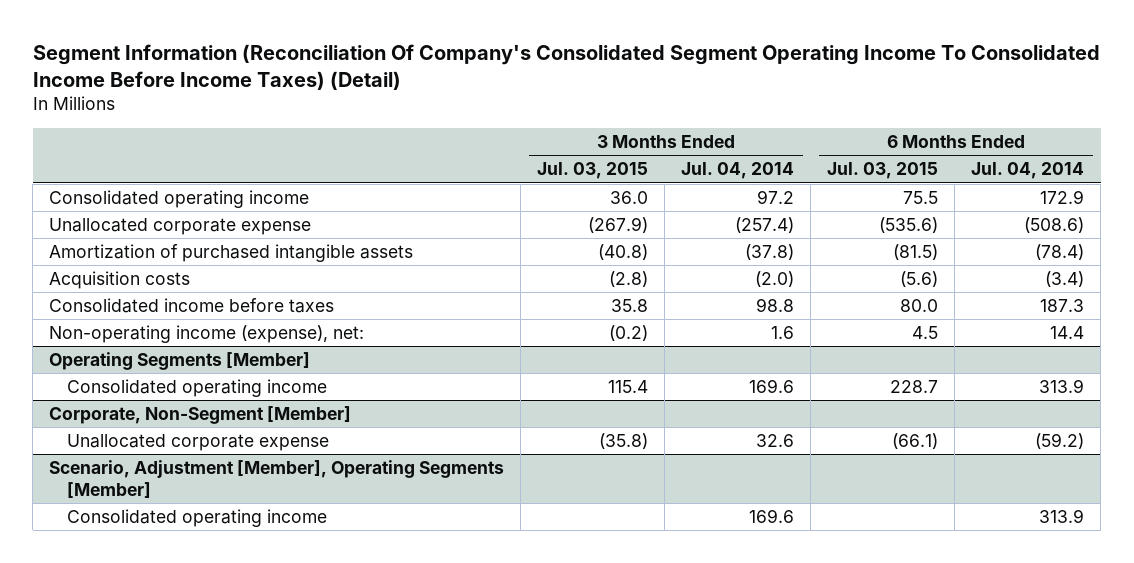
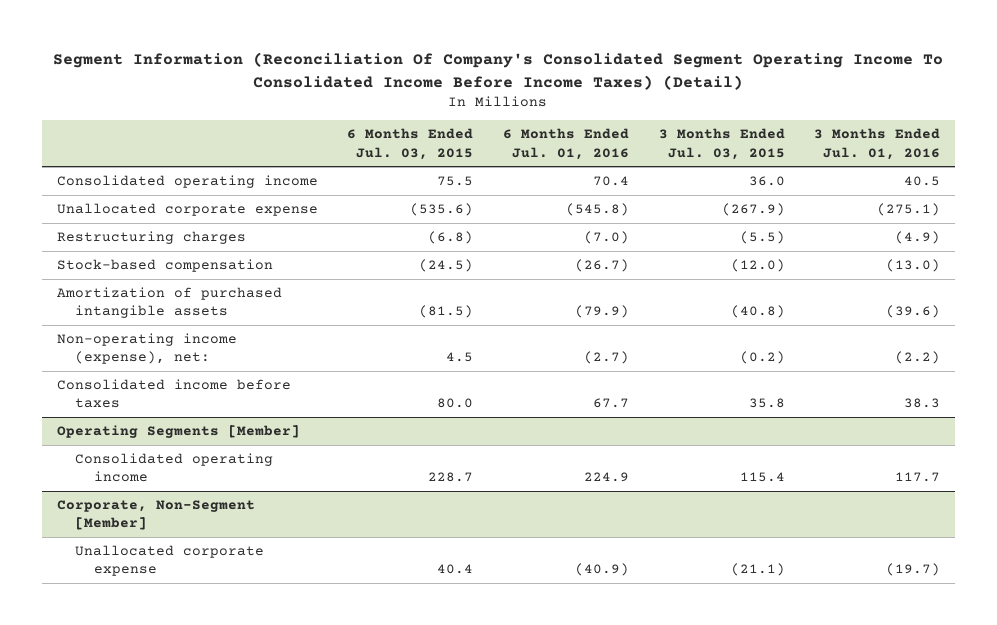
[681,162,795,180] Jul. 04, 2014 -> none
[971,162,1085,180] Jul. 04, 2014 -> none
none -> [502,128,629,160] 6 Months Ended Jul. 01, 2016
none -> [814,128,941,160] 3 Months Ended Jul. 01, 2016
none -> [56,231,246,245] Restructuring charges
none -> [56,259,273,273] Stock-based compensation
[49,271,191,290] Acquisition costs -> none
[49,298,335,314] Consolidated income before taxes -> [56,379,291,409] Consolidated income before taxes
[49,460,505,498] Scenario, Adjustment [Member], Operating Segments [Member] -> none
[67,509,328,528] Consolidated operating income -> none
[599,433,649,450] (35.8) -> [730,563,785,577] (21.1)
[892,433,939,450] (66.1) -> [437,564,474,575] 40.4

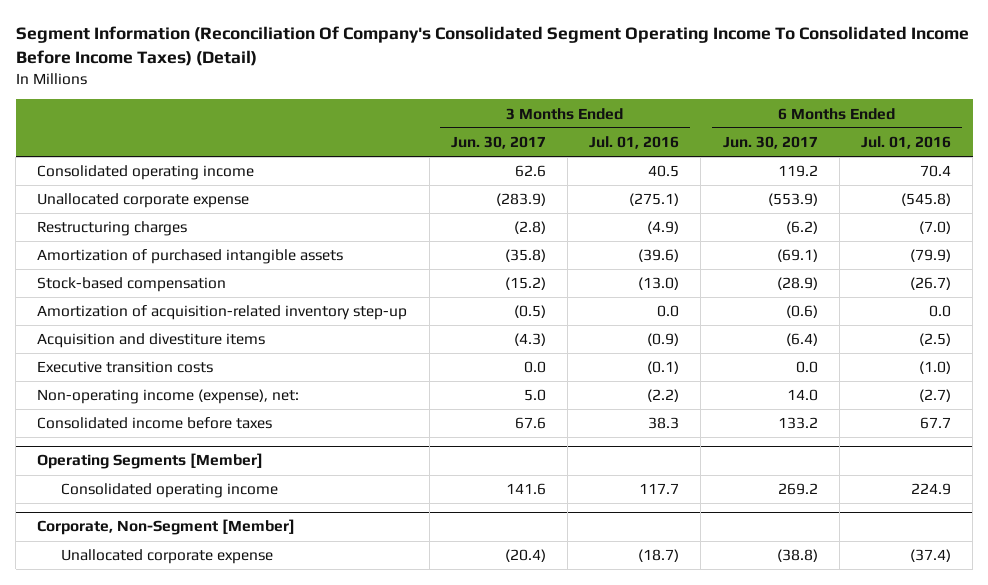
[347,128,474,160] 6 Months Ended Jul. 03, 2015 -> none
[658,128,785,160] 3 Months Ended Jul. 03, 2015 -> none
none -> [450,135,546,149] Jun. 30, 2017
none -> [722,135,818,149] Jun. 30, 2017
[56,259,273,273] Stock-based compensation -> [37,277,227,293] Stock-based compensation
none -> [37,305,408,321] Amortization of acquisition-related inventory step-up
none -> [37,333,266,349] Acquisition and divestiture items
none -> [37,361,214,374] Executive transition costs
[574,563,629,577] (40.9) -> [909,549,951,563] (37.4)
[886,563,941,577] (19.7) -> [638,549,680,563] (18.7)

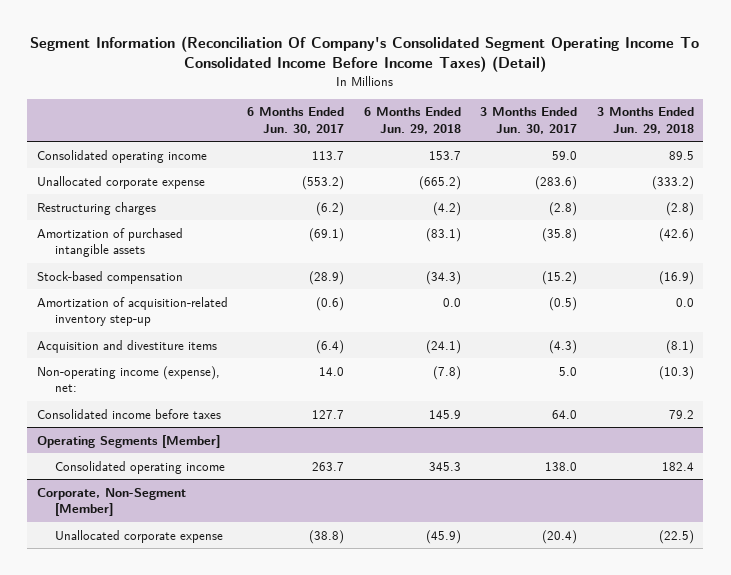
[589,135,680,149] Jul. 01, 2016 -> none
[860,135,951,149] Jul. 01, 2016 -> none
none -> [363,107,461,134] 6 Months Ended Jun. 29, 2018
none -> [596,107,694,134] 3 Months Ended Jun. 29, 2018
[514,165,546,178] 62.6 -> [552,150,578,160] 59.0
[777,165,818,178] 119.2 -> [312,150,345,160] 113.7
[495,193,546,207] (283.9) -> [535,175,578,190] (283.6)
[767,193,818,207] (553.9) -> [302,175,345,190] (553.2)
[37,361,214,374] Executive transition costs -> none
[514,417,546,430] 67.6 -> [552,409,578,419] 64.0
[777,417,818,430] 133.2 -> [312,409,345,419] 127.7
[505,483,546,496] 141.6 -> [545,461,578,471] 138.0
[777,483,818,496] 269.2 -> [312,461,345,471] 263.7

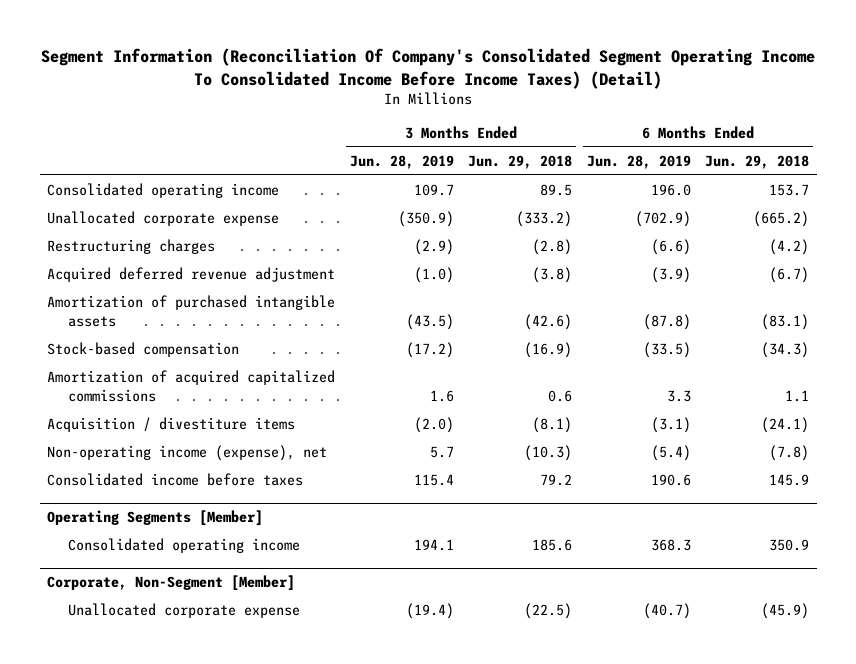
[247,107,345,134] 6 Months Ended Jun. 30, 2017 -> none
[480,107,578,134] 3 Months Ended Jun. 30, 2017 -> none
none -> [349,154,454,169] Jun. 28, 2019
none -> [586,154,691,169] Jun. 28, 2019
none -> [47,267,336,283] Acquired deferred revenue adjustment
[36,296,228,327] Amortization of acquisition-related inventory step-up -> none
none -> [47,370,336,402] Amortization of acquired capitalized commissions
[36,339,217,353] Acquisition and divestiture items -> [47,417,296,433] Acquisition / divestiture items
[36,365,220,393] Non-operating income (expense), net: -> [47,445,328,462] Non-operating income (expense), net
[428,461,461,471] 345.3 -> [769,539,810,552] 350.9
[661,461,694,471] 182.4 -> [532,539,573,552] 185.6

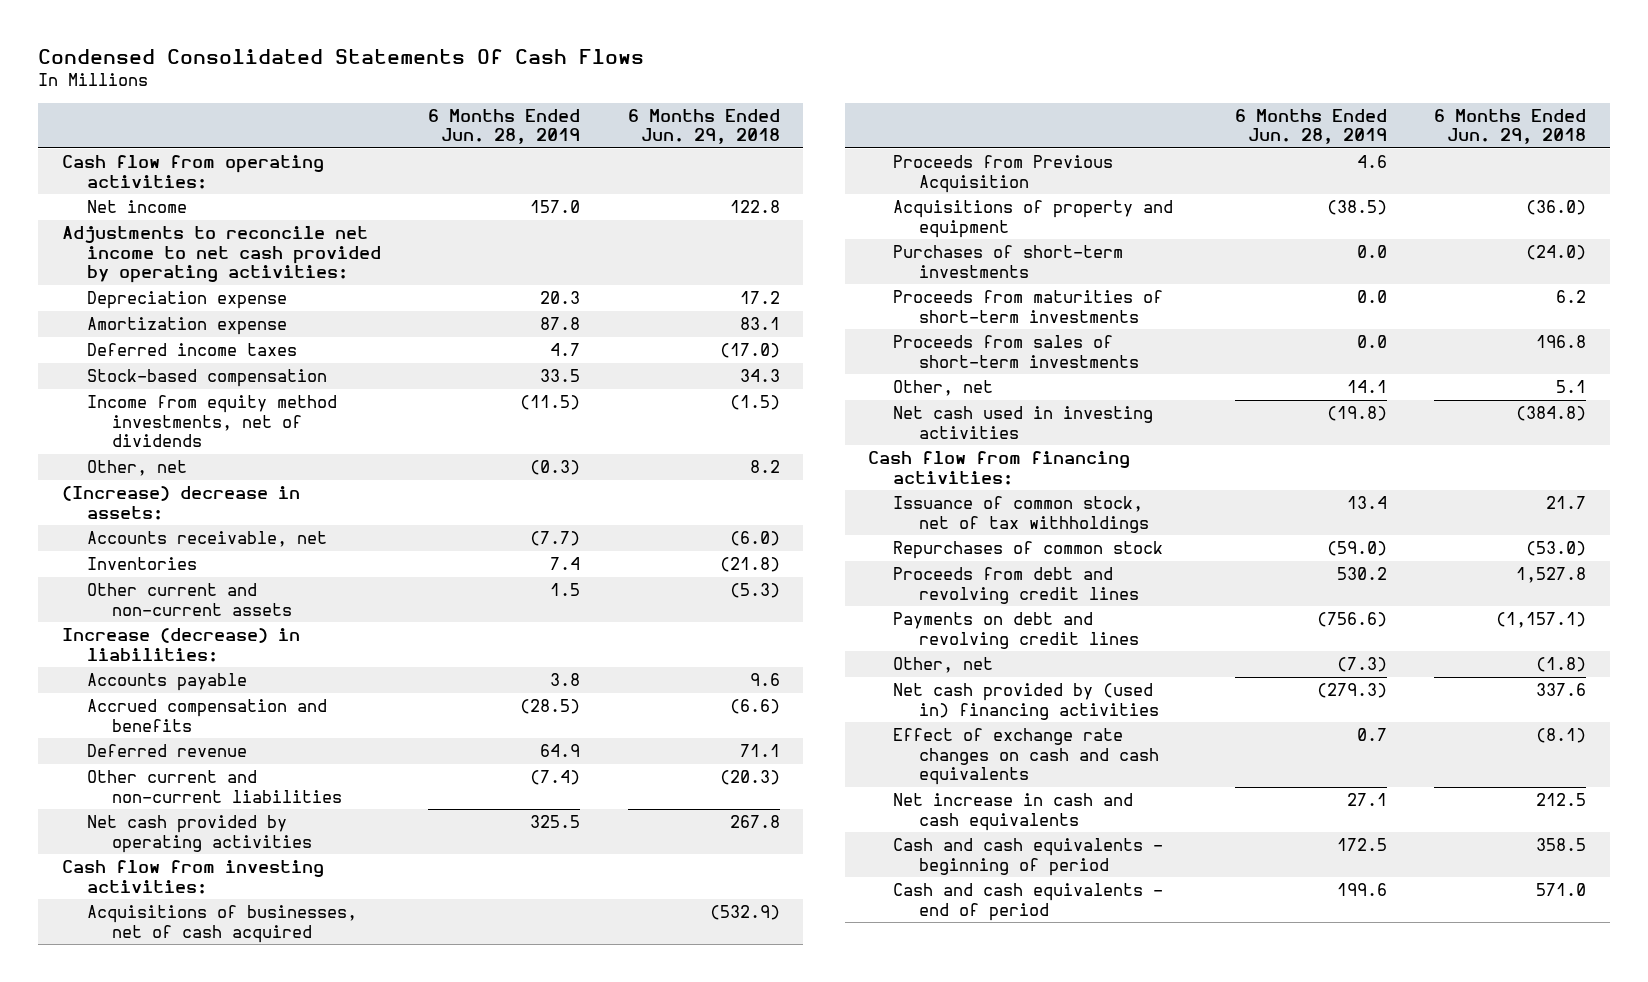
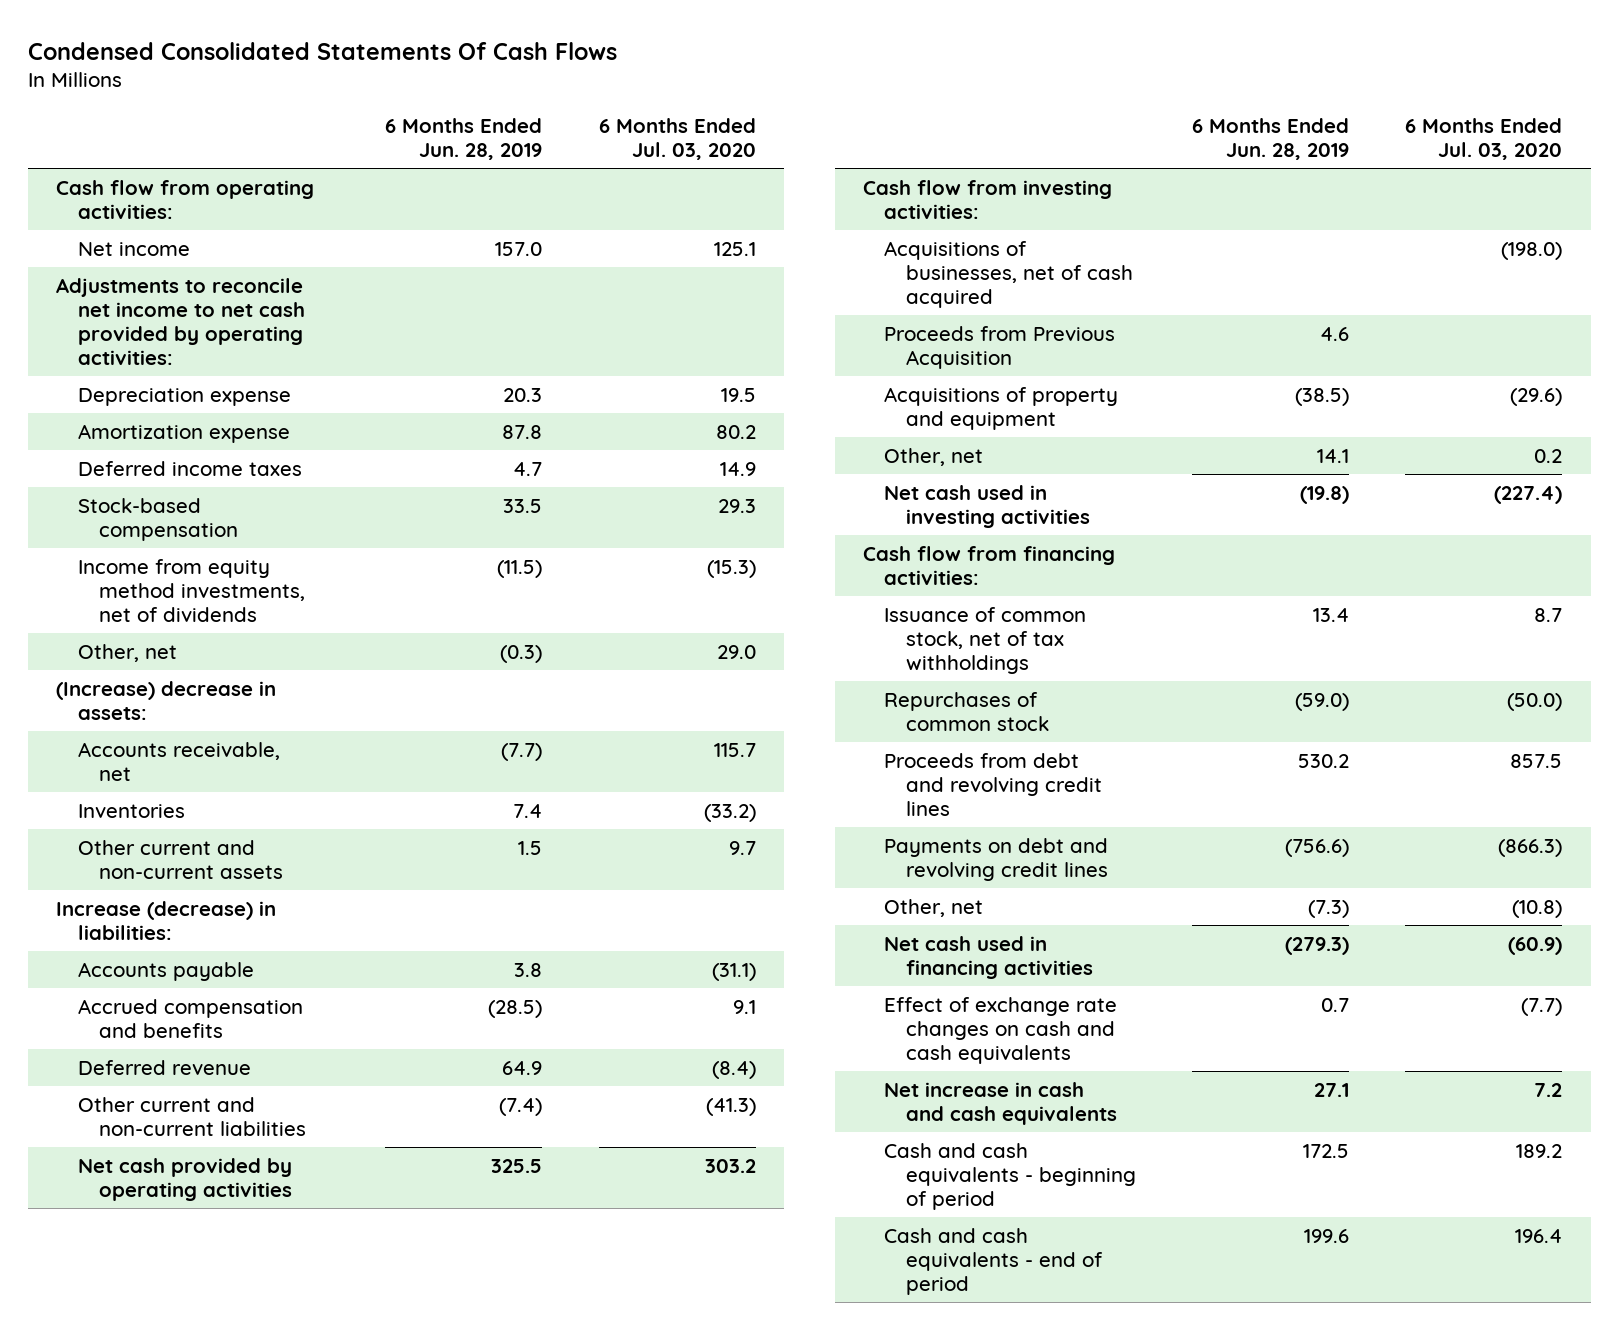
[627,108,780,145] 6 Months Ended Jun. 29, 2018 -> none
none -> [598,118,756,161] 6 Months Ended Jul. 03, 2020
[893,245,1124,278] Purchases of short-term investments -> none
[893,290,1164,323] Proceeds from maturities of short-term investments -> none
[893,335,1139,368] Proceeds from sales of short-term investments -> none
[893,683,1159,720] Net cash provided by (used in) financing activities -> [884,935,1093,979] Net cash used in financing activities

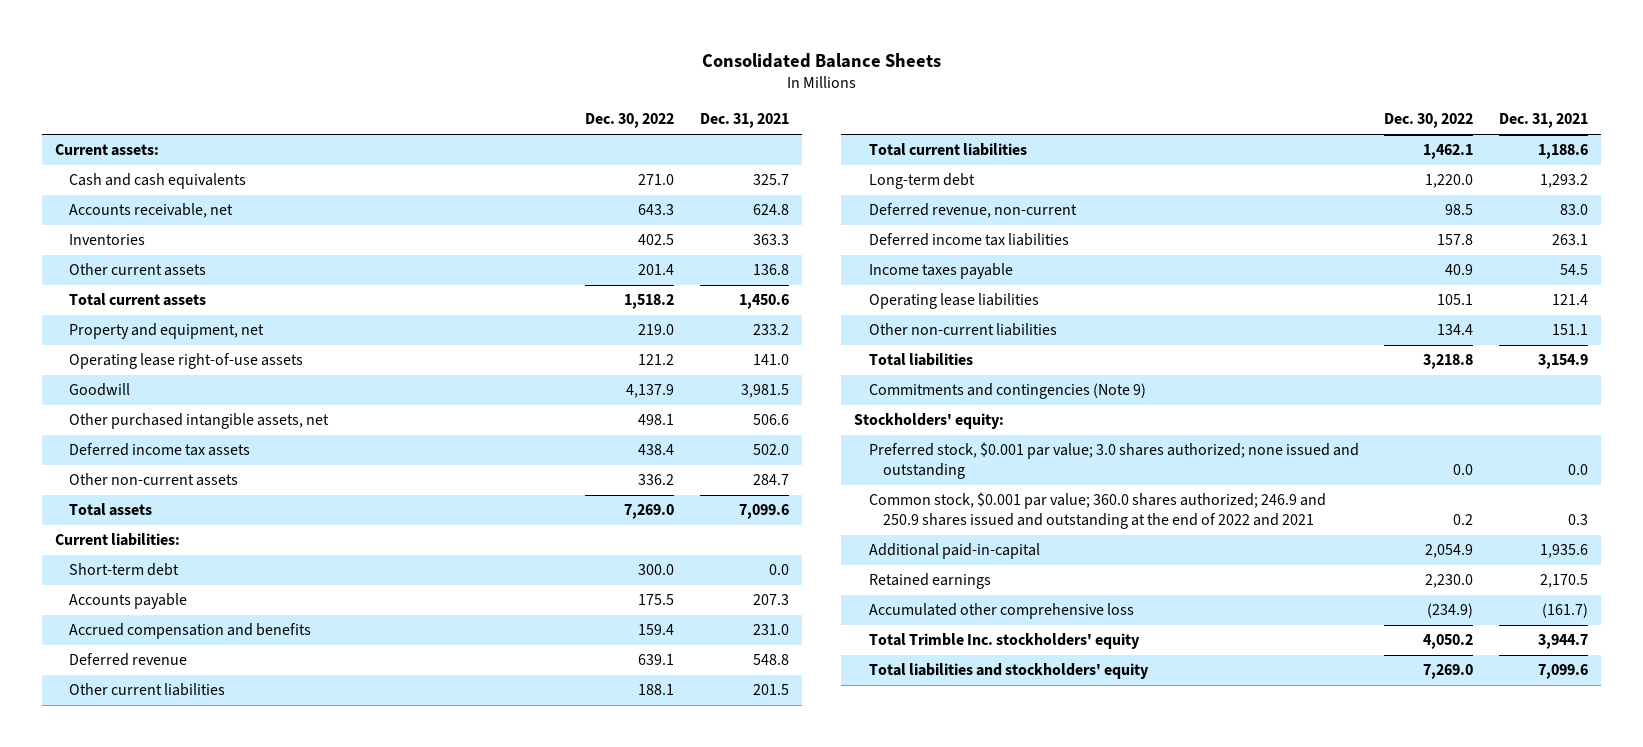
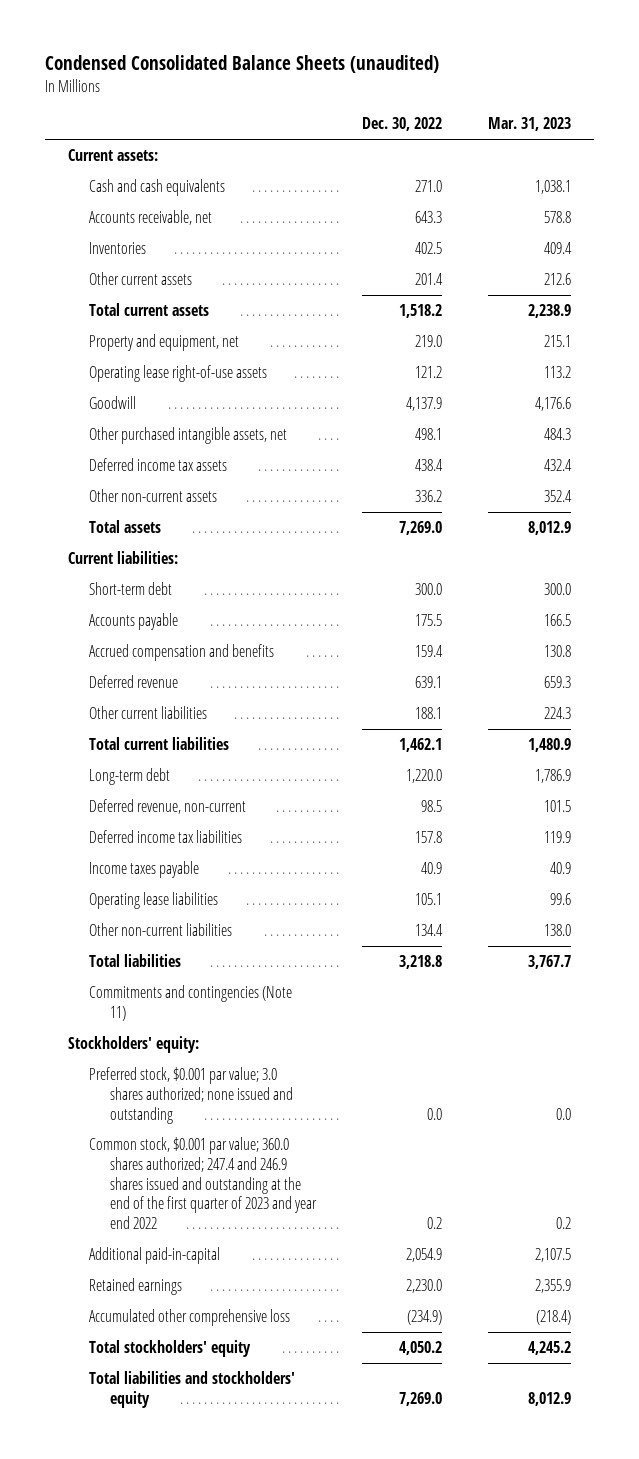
[701,52,941,68] Consolidated Balance Sheets -> [45,55,440,74] Condensed Consolidated Balance Sheets (unaudited)
[699,113,789,129] Dec. 31, 2021 -> none
none -> [487,117,571,132] Mar. 31, 2023
[868,383,1146,400] Commitments and contingencies (Note 9) -> [89,985,293,1021] Commitments and contingencies (Note 11)
[868,492,1326,529] Common stock, $0.001 par value; 360.0 shares authorized; 246.9 and 250.9 shares issued and outstanding at the end of 2022 and 2021 -> [89,1137,318,1229] Common stock, $0.001 par value; 360.0 shares authorized; 247.4 and 246.9 shares issued and outstanding at the end of the first quarter of 2023 and year end 2022
[868,633,1140,650] Total Trimble Inc. stockholders' equity -> [89,1340,252,1358] Total stockholders' equity

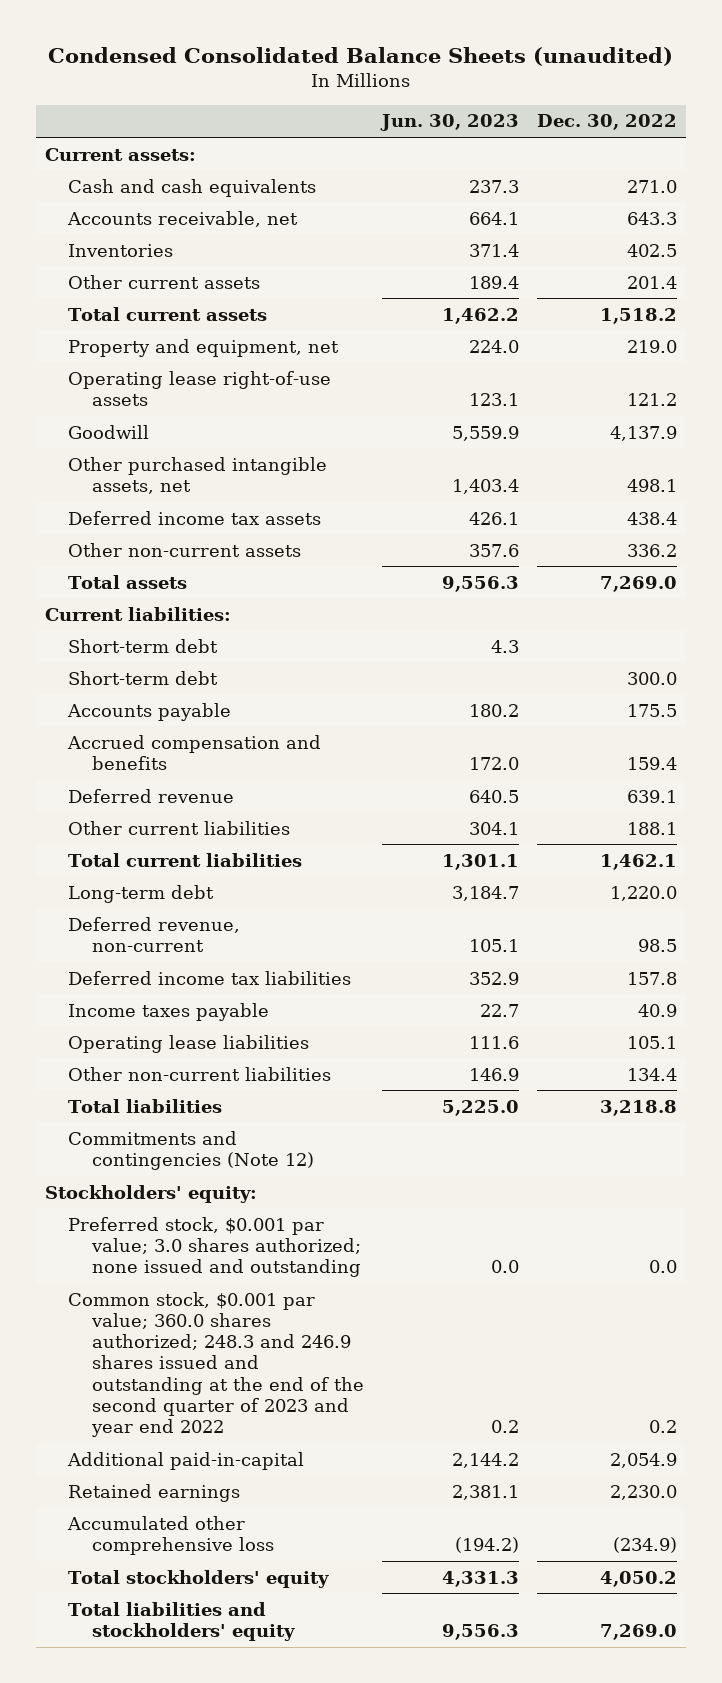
[487,117,571,132] Mar. 31, 2023 -> none
none -> [380,114,520,132] Jun. 30, 2023
none -> [68,638,219,653] Short-term debt
[89,985,293,1021] Commitments and contingencies (Note 11) -> [68,1130,314,1170] Commitments and contingencies (Note 12)
[89,1137,318,1229] Common stock, $0.001 par value; 360.0 shares authorized; 247.4 and 246.9 shares issued and outstanding at the end of the first quarter of 2023 and year end 2022 -> [68,1291,364,1438] Common stock, $0.001 par value; 360.0 shares authorized; 248.3 and 246.9 shares issued and outstanding at the end of the second quarter of 2023 and year end 2022

